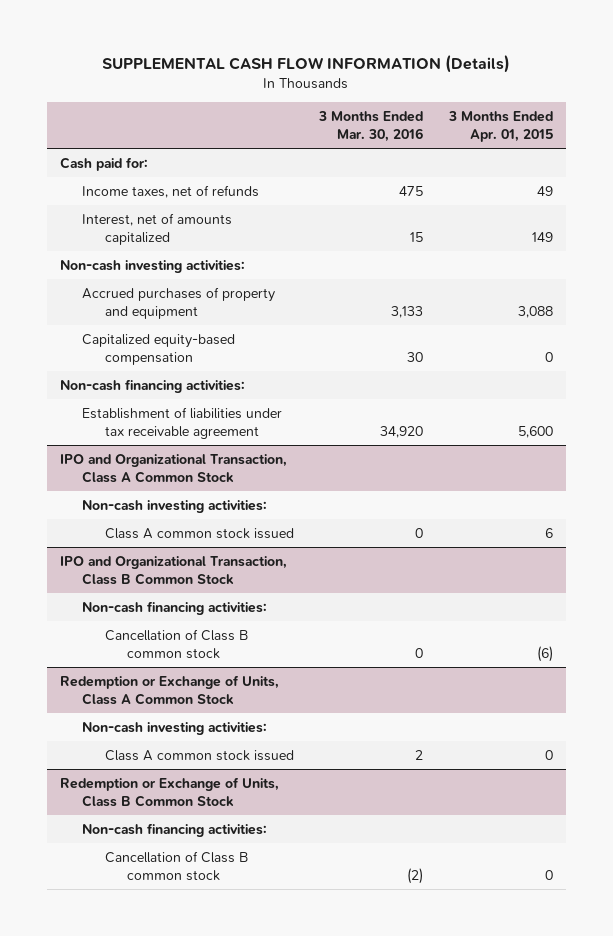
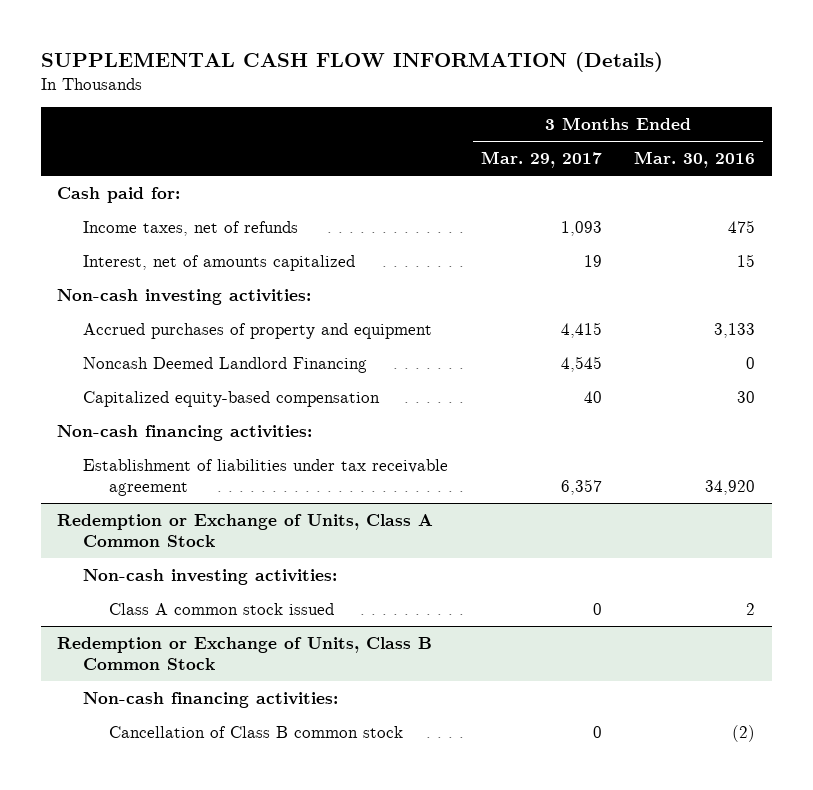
[447,110,553,142] 3 Months Ended Apr. 01, 2015 -> none
none -> [480,150,602,168] Mar. 29, 2017
none -> [83,356,368,373] Noncash Deemed Landlord Financing
[60,453,288,483] IPO and Organizational Transaction, Class A Common Stock -> none
[82,499,268,513] Non-cash investing activities: -> none
[104,527,294,539] Class A common stock issued -> none
[60,555,288,585] IPO and Organizational Transaction, Class B Common Stock -> none
[82,600,268,615] Non-cash financing activities: -> none
[104,628,248,659] Cancellation of Class B common stock -> none

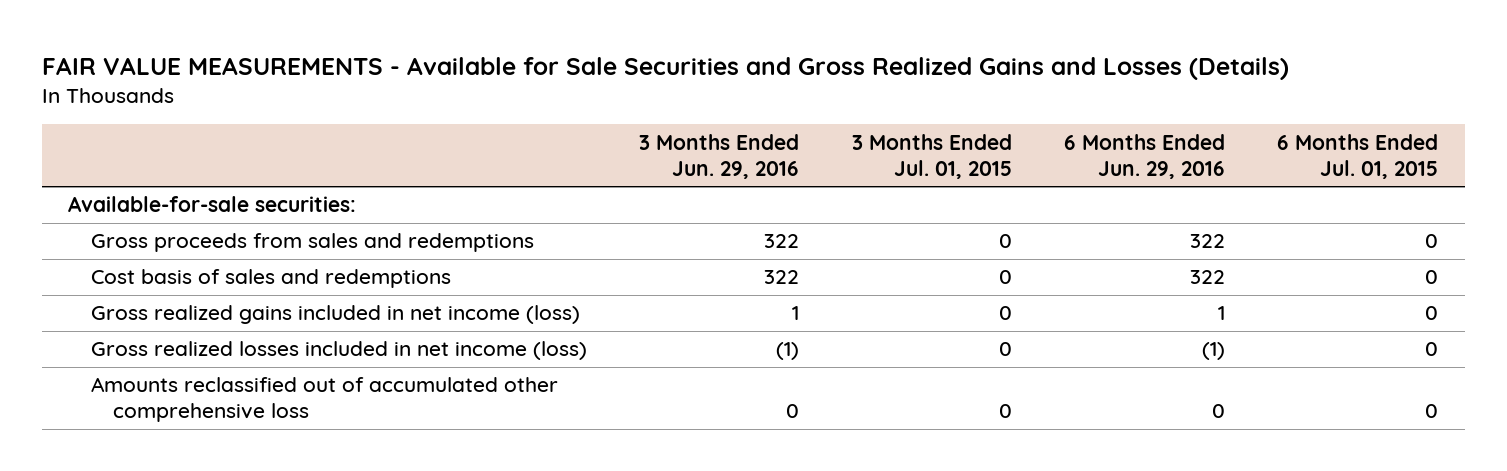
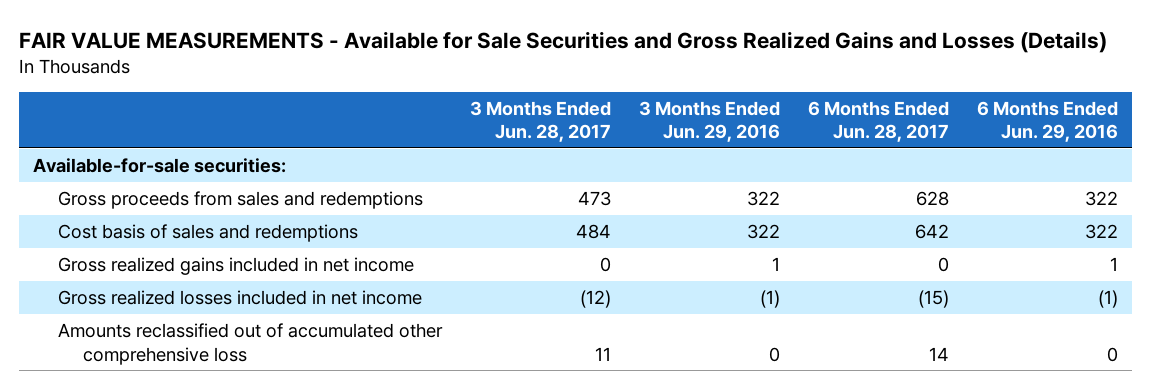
[851,133,1012,179] 3 Months Ended Jul. 01, 2015 -> none
[1277,133,1439,179] 6 Months Ended Jul. 01, 2015 -> none
none -> [469,100,611,143] 3 Months Ended Jun. 28, 2017
none -> [807,100,949,143] 6 Months Ended Jun. 28, 2017
[90,305,580,325] Gross realized gains included in net income (loss) -> [57,256,414,275] Gross realized gains included in net income
[90,341,587,361] Gross realized losses included in net income (loss) -> [57,289,422,305] Gross realized losses included in net income

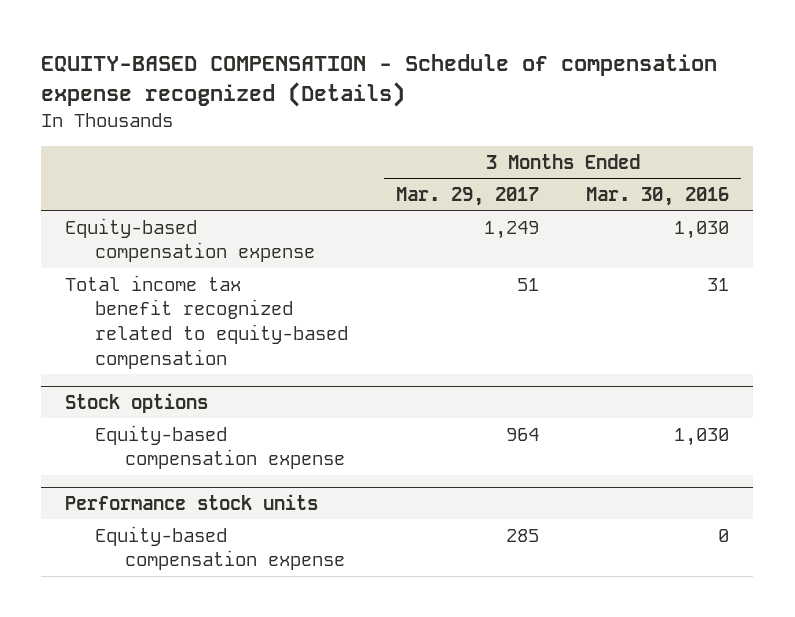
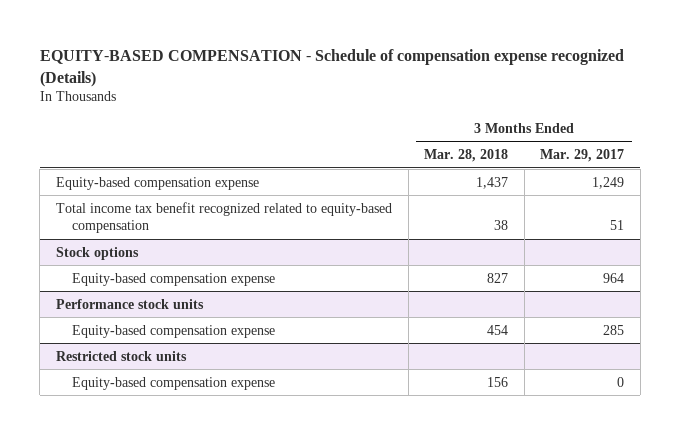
[586,186,730,206] Mar. 30, 2016 -> none
none -> [424,149,509,163] Mar. 28, 2018
none -> [55,350,187,361] Restricted stock units
none -> [71,376,275,390] Equity-based compensation expense

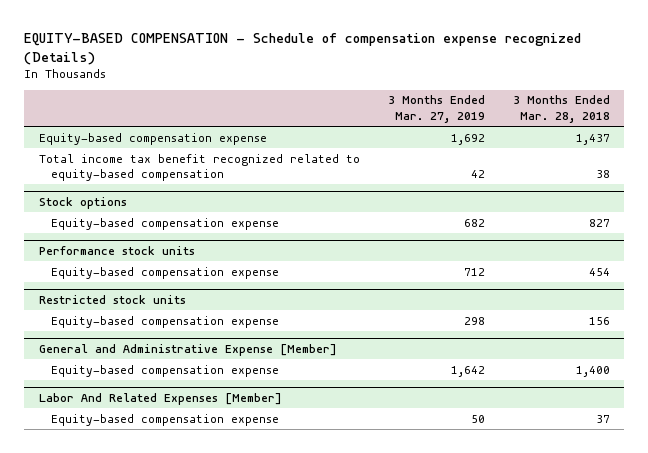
[540,149,625,163] Mar. 29, 2017 -> none
none -> [387,95,485,123] 3 Months Ended Mar. 27, 2019
none -> [38,344,337,357] General and Administrative Expense [Member]
none -> [50,364,279,377] Equity-based compensation expense
none -> [38,393,282,406] Labor And Related Expenses [Member]
none -> [50,413,279,426] Equity-based compensation expense

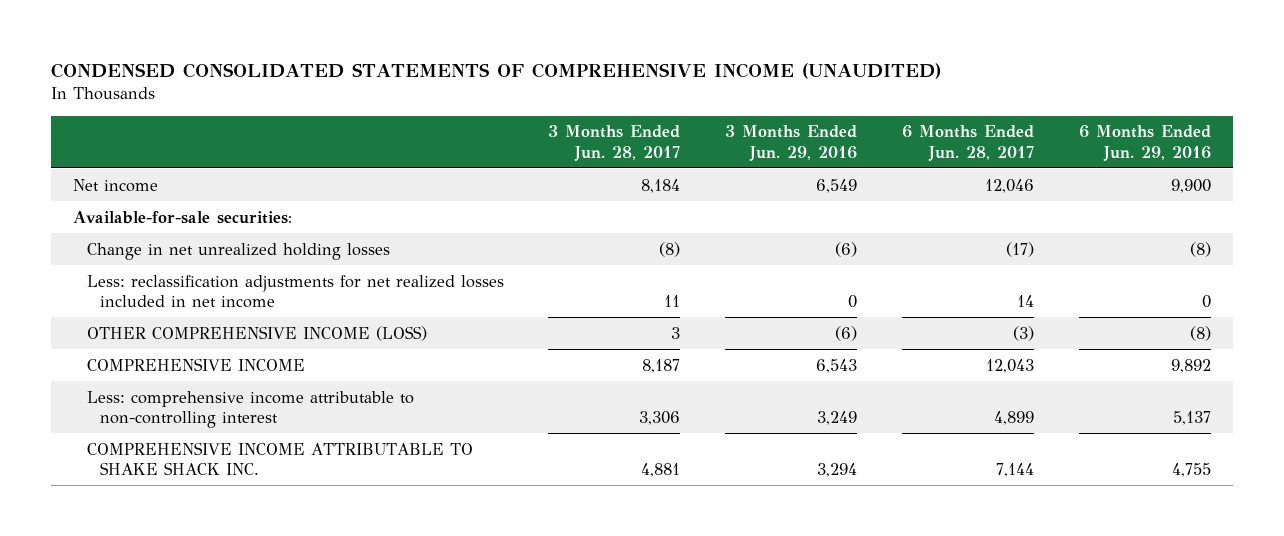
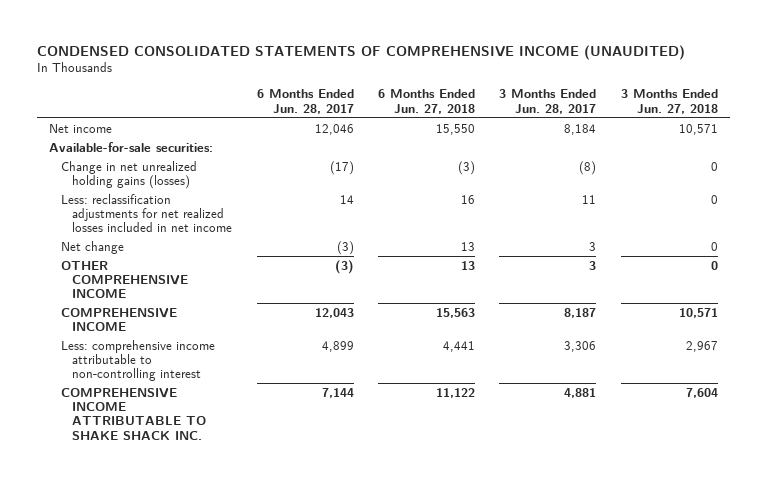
[725,125,858,161] 3 Months Ended Jun. 29, 2016 -> none
[1078,125,1211,161] 6 Months Ended Jun. 29, 2016 -> none
none -> [377,89,475,114] 6 Months Ended Jun. 27, 2018
none -> [620,89,718,114] 3 Months Ended Jun. 27, 2018
[86,242,390,260] Change in net unrealized holding losses -> [60,160,197,190] Change in net unrealized holding gains (losses)
none -> [60,240,124,254] Net change
[86,325,427,341] OTHER COMPREHENSIVE INCOME (LOSS) -> [60,260,189,299] OTHER COMPREHENSIVE INCOME

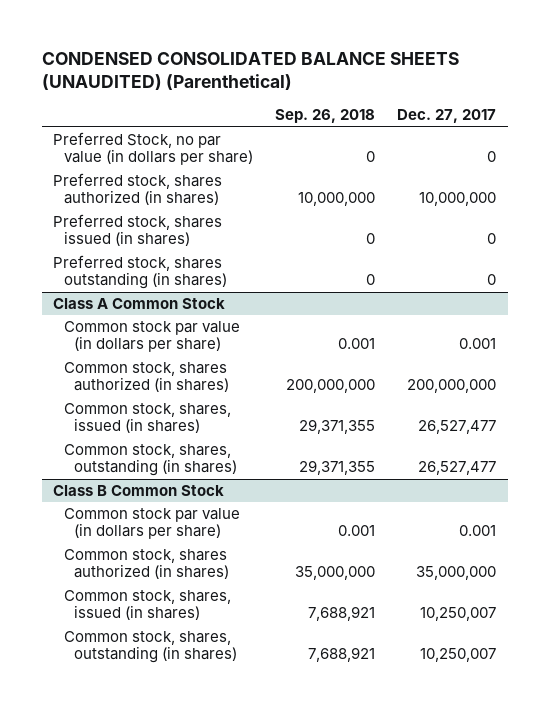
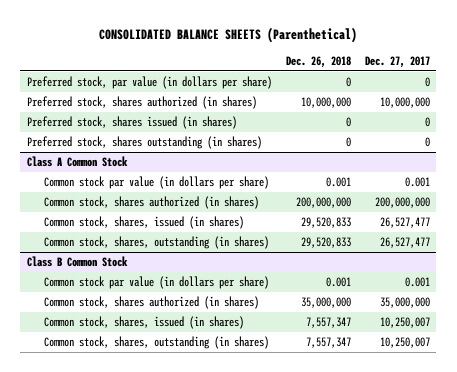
[41,51,459,91] CONDENSED CONSOLIDATED BALANCE SHEETS (UNAUDITED) (Parenthetical) -> [99,26,358,43] CONSOLIDATED BALANCE SHEETS (Parenthetical)
[274,109,375,124] Sep. 26, 2018 -> none
none -> [285,55,351,68] Dec. 26, 2018
[52,132,253,166] Preferred Stock, no par value (in dollars per share) -> [27,76,273,90] Preferred stock, par value (in dollars per share)

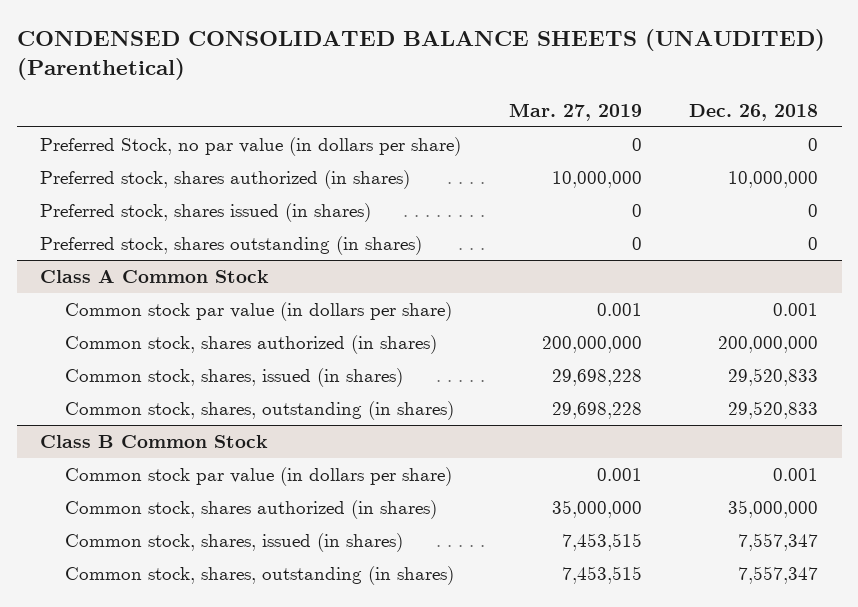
[99,26,358,43] CONSOLIDATED BALANCE SHEETS (Parenthetical) -> [16,28,825,80] CONDENSED CONSOLIDATED BALANCE SHEETS (UNAUDITED) (Parenthetical)
[364,55,430,68] Dec. 27, 2017 -> none
none -> [508,102,642,121] Mar. 27, 2019
[27,76,273,90] Preferred stock, par value (in dollars per share) -> [40,136,462,156] Preferred Stock, no par value (in dollars per share)

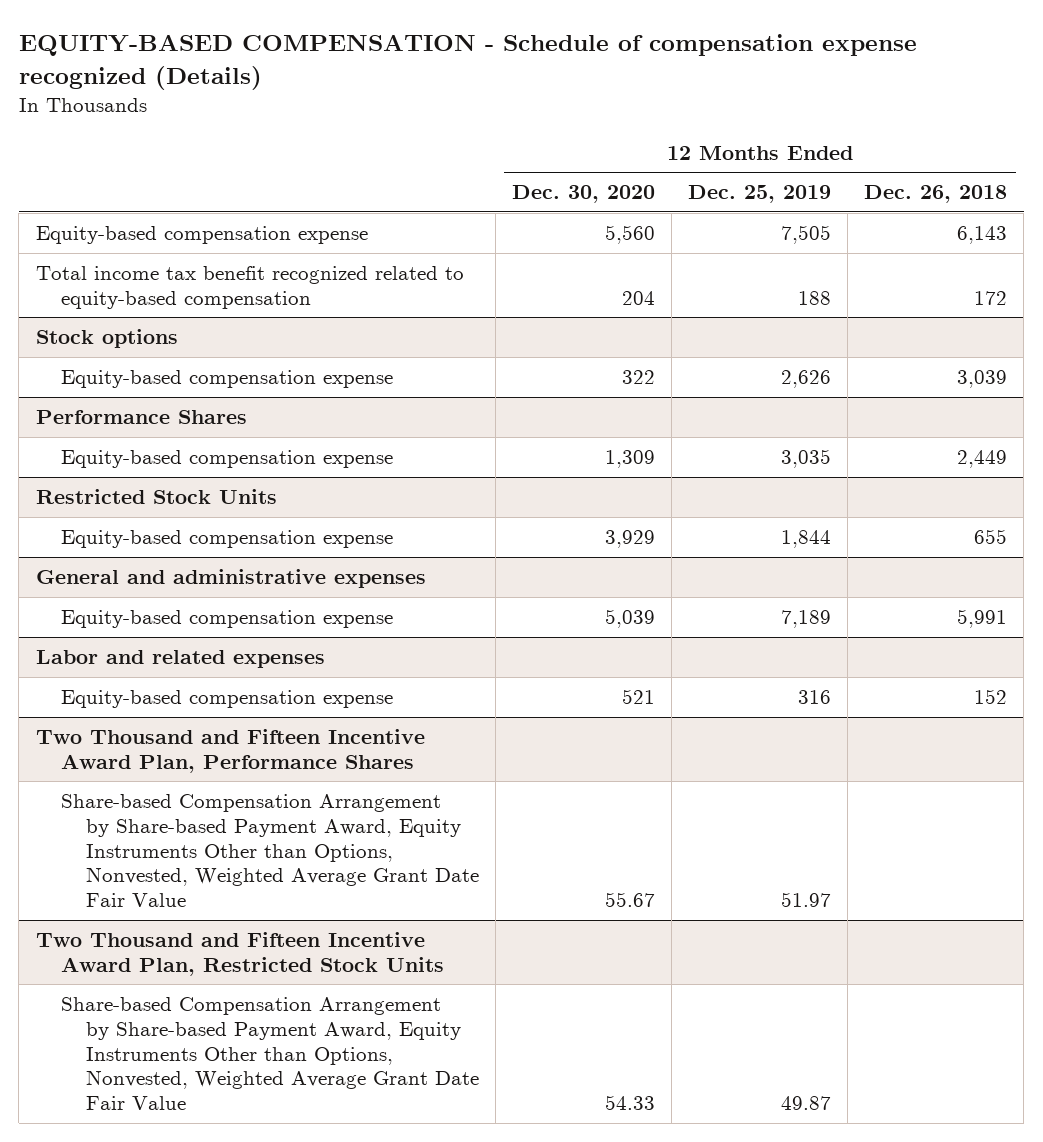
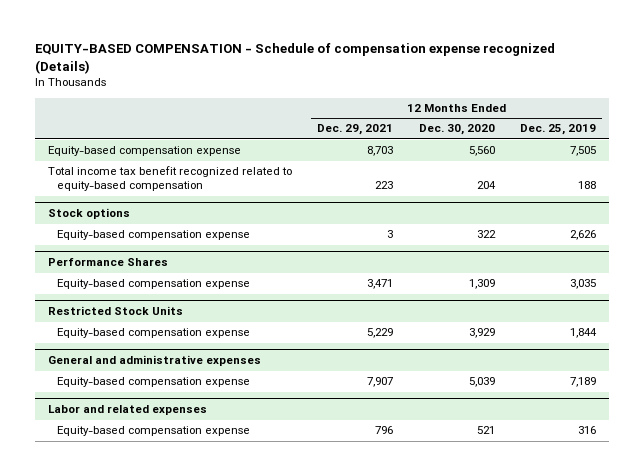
[864,185,1008,204] Dec. 26, 2018 -> none
none -> [317,124,394,136] Dec. 29, 2021
[35,729,425,773] Two Thousand and Fifteen Incentive Award Plan, Performance Shares -> none
[60,794,479,908] Share-based Compensation Arrangement by Share-based Payment Award, Equity Instruments Other than Options, Nonvested, Weighted Average Grant Date Fair Value -> none
[35,932,444,976] Two Thousand and Fifteen Incentive Award Plan, Restricted Stock Units -> none
[60,997,479,1111] Share-based Compensation Arrangement by Share-based Payment Award, Equity Instruments Other than Options, Nonvested, Weighted Average Grant Date Fair Value -> none

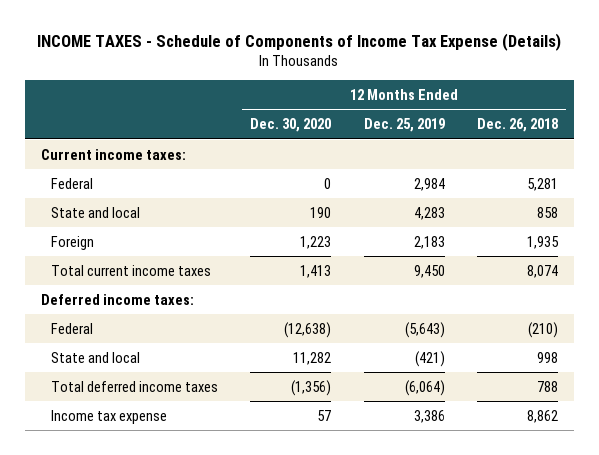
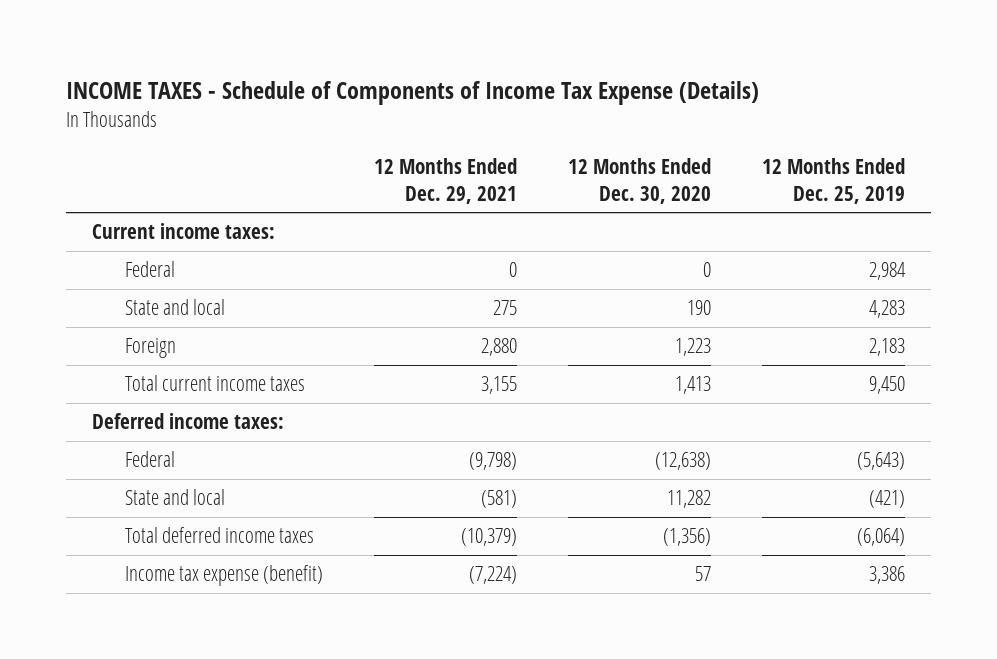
[477,118,559,133] Dec. 26, 2018 -> none
none -> [373,158,517,204] 12 Months Ended Dec. 29, 2021
[51,409,168,424] Income tax expense -> [124,565,323,587] Income tax expense (benefit)

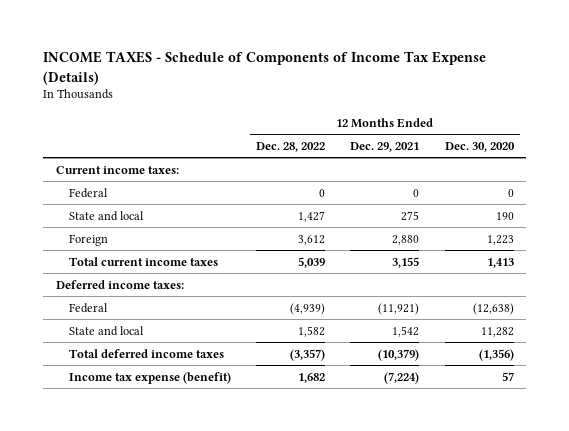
[762,158,906,204] 12 Months Ended Dec. 25, 2019 -> none
none -> [256,141,326,152] Dec. 28, 2022
[468,452,517,471] (9,798) -> [378,302,420,315] (11,921)
[480,490,517,509] (581) -> [392,325,420,337] 1,542

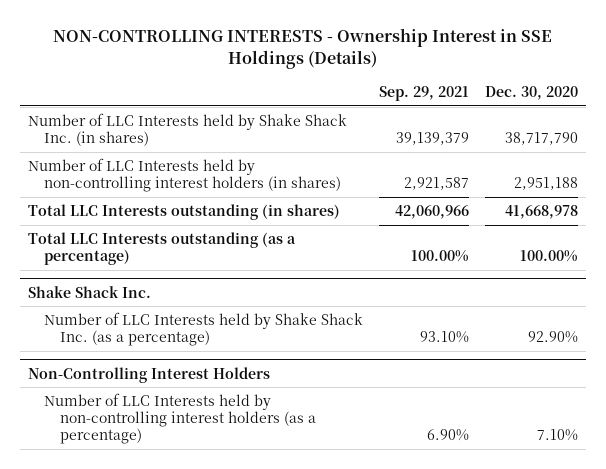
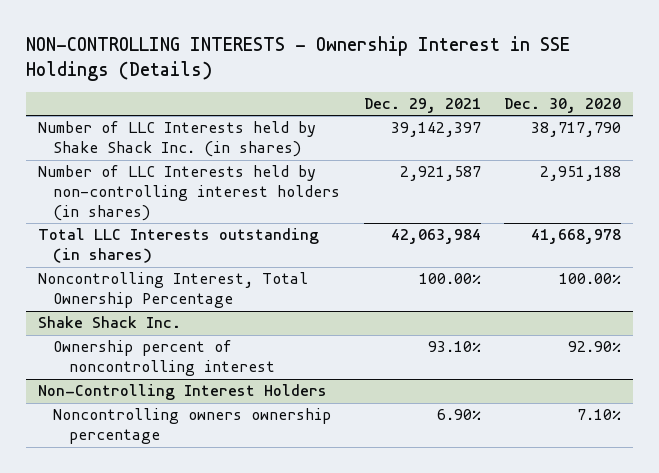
[378,85,469,101] Sep. 29, 2021 -> none
none -> [363,97,481,113] Dec. 29, 2021
[27,232,296,266] Total LLC Interests outstanding (as a percentage) -> [37,272,308,309] Noncontrolling Interest, Total Ownership Percentage
[43,312,363,347] Number of LLC Interests held by Shake Shack Inc. (as a percentage) -> [53,340,276,377] Ownership percent of noncontrolling interest
[43,393,316,445] Number of LLC Interests held by non-controlling interest holders (as a percentage) -> [53,408,332,445] Noncontrolling owners ownership percentage

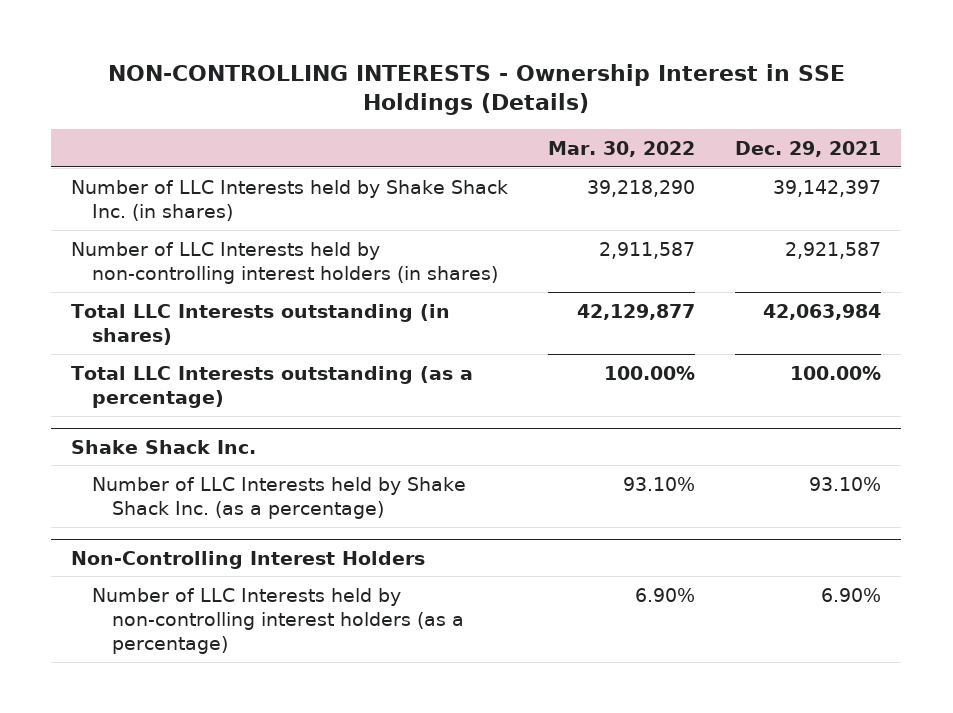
[503,97,621,113] Dec. 30, 2020 -> none
none -> [548,140,696,157] Mar. 30, 2022
[37,272,308,309] Noncontrolling Interest, Total Ownership Percentage -> [71,365,474,408] Total LLC Interests outstanding (as a percentage)
[53,340,276,377] Ownership percent of noncontrolling interest -> [91,476,466,519] Number of LLC Interests held by Shake Shack Inc. (as a percentage)
[53,408,332,445] Noncontrolling owners ownership percentage -> [91,587,465,654] Number of LLC Interests held by non-controlling interest holders (as a percentage)

